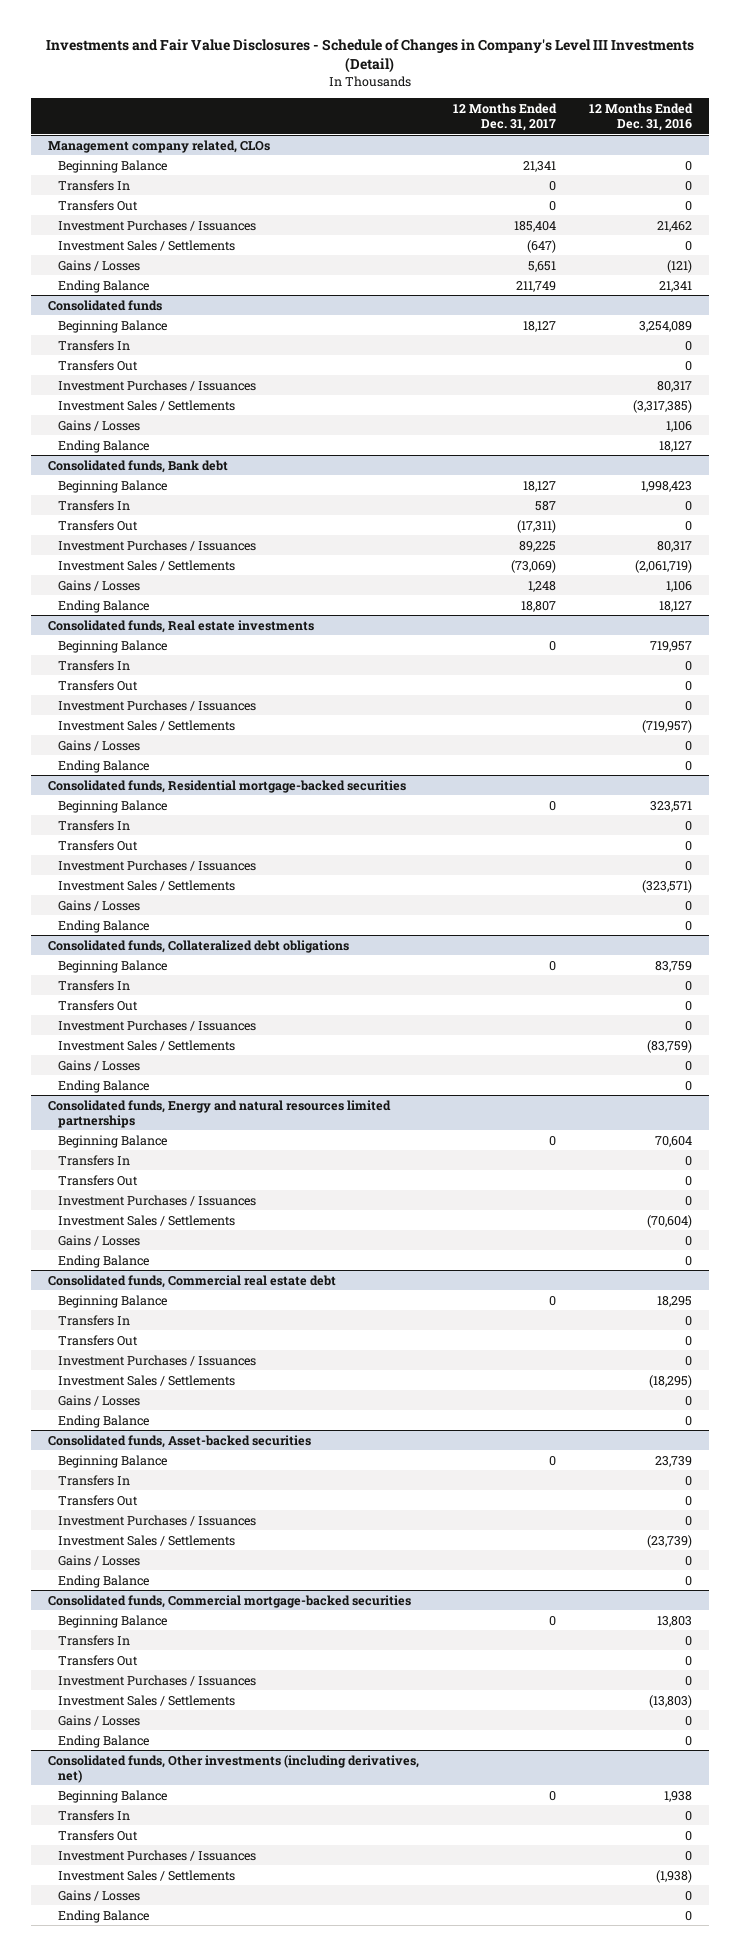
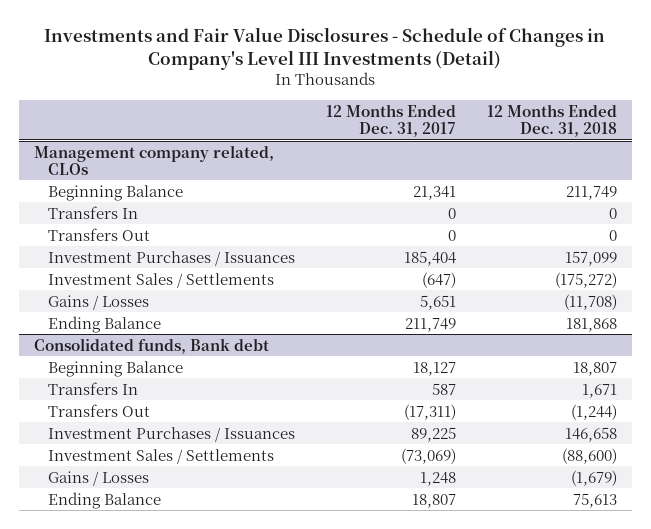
[589,102,694,132] 12 Months Ended Dec. 31, 2016 -> none
none -> [486,103,617,138] 12 Months Ended Dec. 31, 2018
[47,299,162,311] Consolidated funds -> none
[57,319,167,333] Beginning Balance -> none
[57,339,130,351] Transfers In -> none
[57,359,138,371] Transfers Out -> none
[57,379,256,391] Investment Purchases / Issuances -> none
[57,399,235,411] Investment Sales / Settlements -> none
[57,419,140,431] Gains / Losses -> none
[57,439,149,453] Ending Balance -> none
[47,619,314,633] Consolidated funds, Real estate investments -> none
[57,639,167,653] Beginning Balance -> none
[57,659,130,671] Transfers In -> none
[57,679,138,691] Transfers Out -> none
[57,699,256,711] Investment Purchases / Issuances -> none
[57,719,235,731] Investment Sales / Settlements -> none
[57,739,140,751] Gains / Losses -> none
[57,759,149,773] Ending Balance -> none
[47,779,406,793] Consolidated funds, Residential mortgage-backed securities -> none
[57,799,167,813] Beginning Balance -> none
[57,819,130,831] Transfers In -> none
[57,839,138,851] Transfers Out -> none
[57,859,256,871] Investment Purchases / Issuances -> none
[57,879,235,891] Investment Sales / Settlements -> none
[57,899,140,911] Gains / Losses -> none
[57,919,149,933] Ending Balance -> none
[47,939,349,953] Consolidated funds, Collateralized debt obligations -> none
[57,959,167,973] Beginning Balance -> none
[57,979,130,991] Transfers In -> none
[57,999,138,1011] Transfers Out -> none
[57,1019,256,1031] Investment Purchases / Issuances -> none
[57,1039,235,1051] Investment Sales / Settlements -> none
[57,1059,140,1071] Gains / Losses -> none
[57,1079,149,1093] Ending Balance -> none
[47,1099,391,1128] Consolidated funds, Energy and natural resources limited partnerships -> none
[57,1134,167,1148] Beginning Balance -> none
[57,1154,130,1166] Transfers In -> none
[57,1174,138,1186] Transfers Out -> none
[57,1194,256,1206] Investment Purchases / Issuances -> none
[57,1214,235,1226] Investment Sales / Settlements -> none
[57,1234,140,1246] Gains / Losses -> none
[57,1254,149,1268] Ending Balance -> none
[47,1274,336,1288] Consolidated funds, Commercial real estate debt -> none
[57,1294,167,1308] Beginning Balance -> none
[57,1314,130,1326] Transfers In -> none
[57,1334,138,1346] Transfers Out -> none
[57,1354,256,1366] Investment Purchases / Issuances -> none
[57,1374,235,1386] Investment Sales / Settlements -> none
[57,1394,140,1406] Gains / Losses -> none
[57,1414,149,1428] Ending Balance -> none
[47,1434,311,1448] Consolidated funds, Asset-backed securities -> none
[57,1454,167,1468] Beginning Balance -> none
[57,1474,130,1486] Transfers In -> none
[57,1494,138,1506] Transfers Out -> none
[57,1514,256,1526] Investment Purchases / Issuances -> none
[57,1534,235,1546] Investment Sales / Settlements -> none
[57,1554,140,1566] Gains / Losses -> none
[57,1574,149,1588] Ending Balance -> none
[47,1594,411,1608] Consolidated funds, Commercial mortgage-backed securities -> none
[57,1614,167,1628] Beginning Balance -> none
[57,1634,130,1646] Transfers In -> none
[57,1654,138,1666] Transfers Out -> none
[57,1674,256,1686] Investment Purchases / Issuances -> none
[57,1694,235,1706] Investment Sales / Settlements -> none
[57,1714,140,1726] Gains / Losses -> none
[57,1734,149,1748] Ending Balance -> none
[47,1754,419,1783] Consolidated funds, Other investments (including derivatives, net) -> none
[57,1789,167,1803] Beginning Balance -> none
[57,1809,130,1821] Transfers In -> none
[57,1829,138,1841] Transfers Out -> none
[57,1849,256,1861] Investment Purchases / Issuances -> none
[57,1869,235,1881] Investment Sales / Settlements -> none
[57,1889,140,1901] Gains / Losses -> none
[57,1909,149,1923] Ending Balance -> none

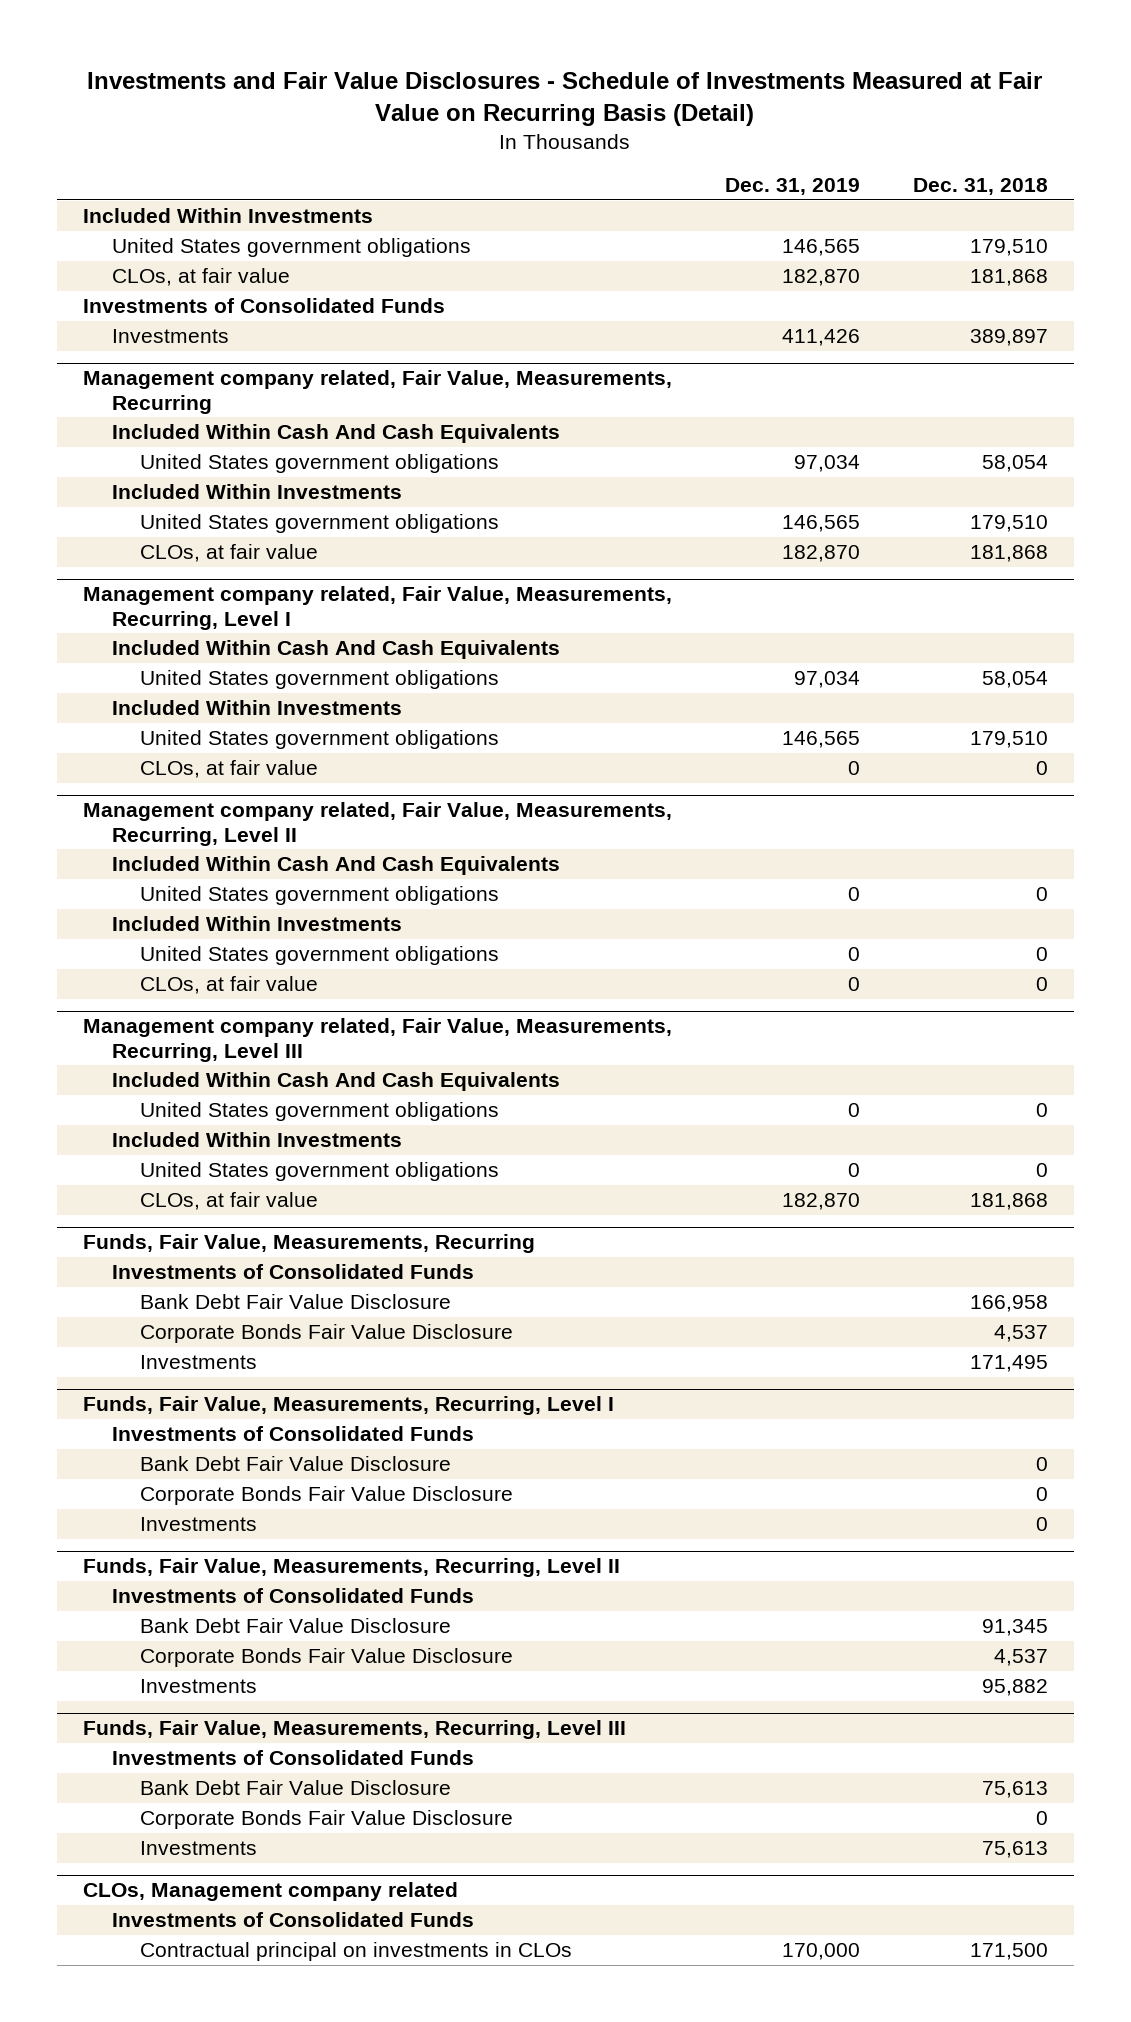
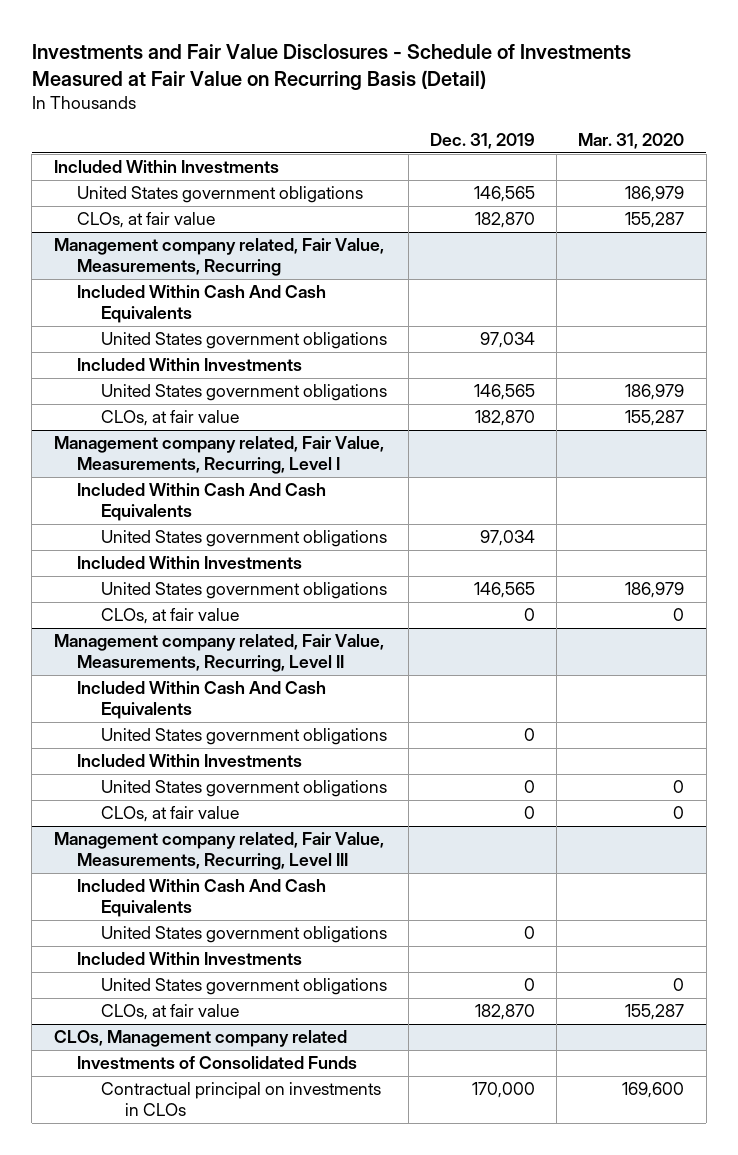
[912,178,1048,196] Dec. 31, 2018 -> none
none -> [578,133,685,150] Mar. 31, 2020
[83,297,446,313] Investments of Consolidated Funds -> none
[111,328,229,343] Investments -> none
[83,1234,536,1254] Funds, Fair Value, Measurements, Recurring -> none
[111,1263,474,1279] Investments of Consolidated Funds -> none
[140,1293,452,1309] Bank Debt Fair Value Disclosure -> none
[140,1323,514,1343] Corporate Bonds Fair Value Disclosure -> none
[140,1354,258,1369] Investments -> none
[83,1396,615,1416] Funds, Fair Value, Measurements, Recurring, Level I -> none
[111,1425,474,1441] Investments of Consolidated Funds -> none
[140,1455,452,1471] Bank Debt Fair Value Disclosure -> none
[140,1485,514,1505] Corporate Bonds Fair Value Disclosure -> none
[140,1516,258,1531] Investments -> none
[83,1558,621,1578] Funds, Fair Value, Measurements, Recurring, Level II -> none
[111,1587,474,1603] Investments of Consolidated Funds -> none
[140,1617,452,1633] Bank Debt Fair Value Disclosure -> none
[140,1647,514,1667] Corporate Bonds Fair Value Disclosure -> none
[140,1678,258,1693] Investments -> none
[83,1720,627,1740] Funds, Fair Value, Measurements, Recurring, Level III -> none
[111,1749,474,1765] Investments of Consolidated Funds -> none
[140,1779,452,1795] Bank Debt Fair Value Disclosure -> none
[140,1809,514,1829] Corporate Bonds Fair Value Disclosure -> none
[140,1840,258,1855] Investments -> none

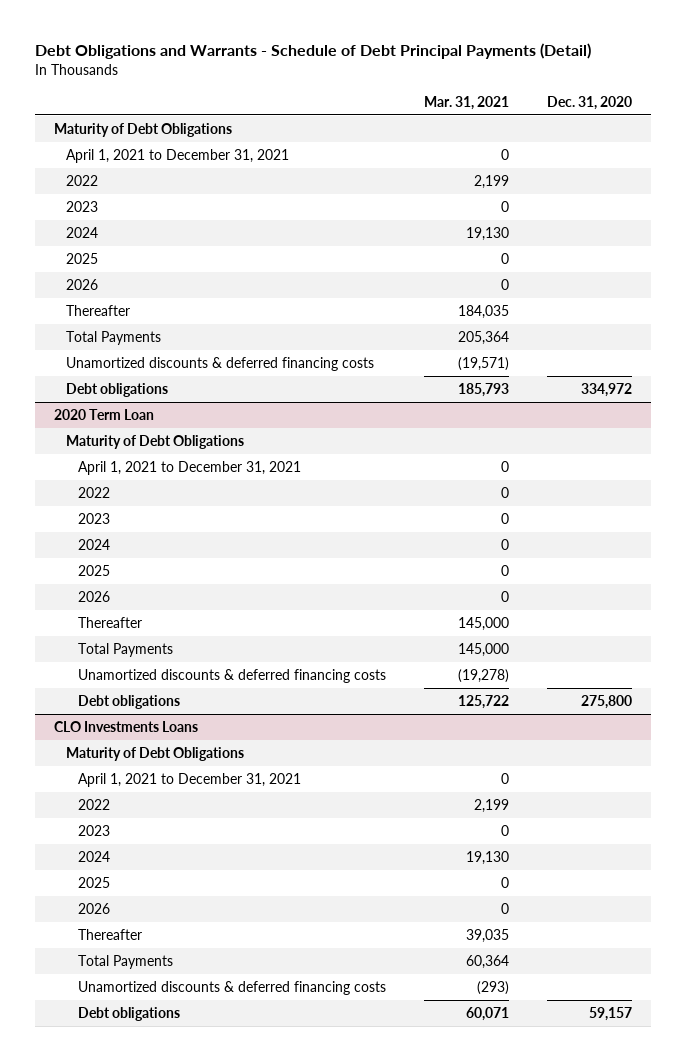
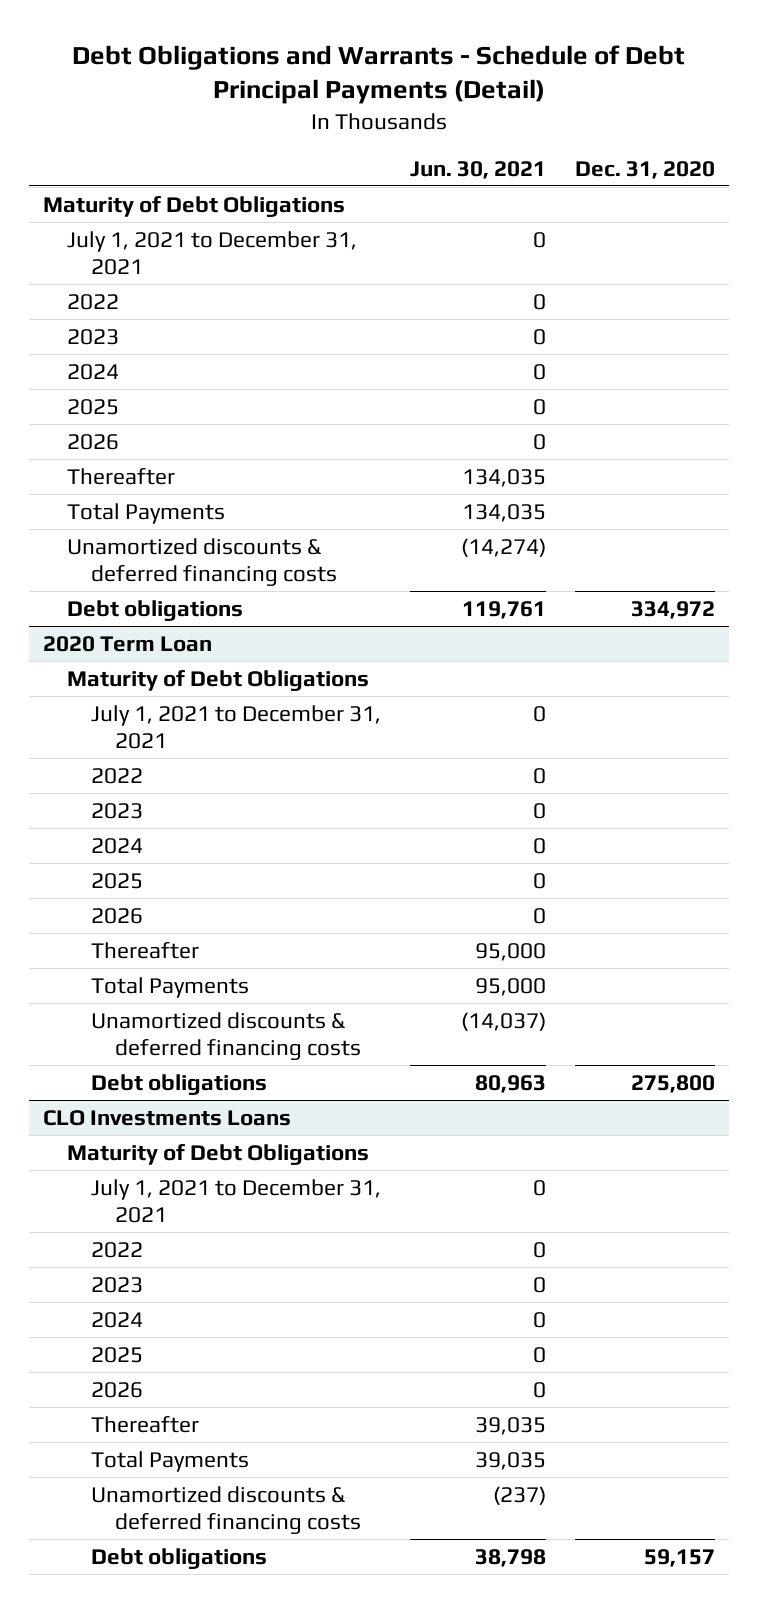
[423,95,509,110] Mar. 31, 2021 -> none
none -> [409,160,546,179] Jun. 30, 2021
[65,149,289,164] April 1, 2021 to December 31, 2021 -> [67,230,358,275] July 1, 2021 to December 31, 2021
[77,461,301,476] April 1, 2021 to December 31, 2021 -> [90,704,381,749] July 1, 2021 to December 31, 2021
[77,773,301,788] April 1, 2021 to December 31, 2021 -> [90,1178,381,1223] July 1, 2021 to December 31, 2021

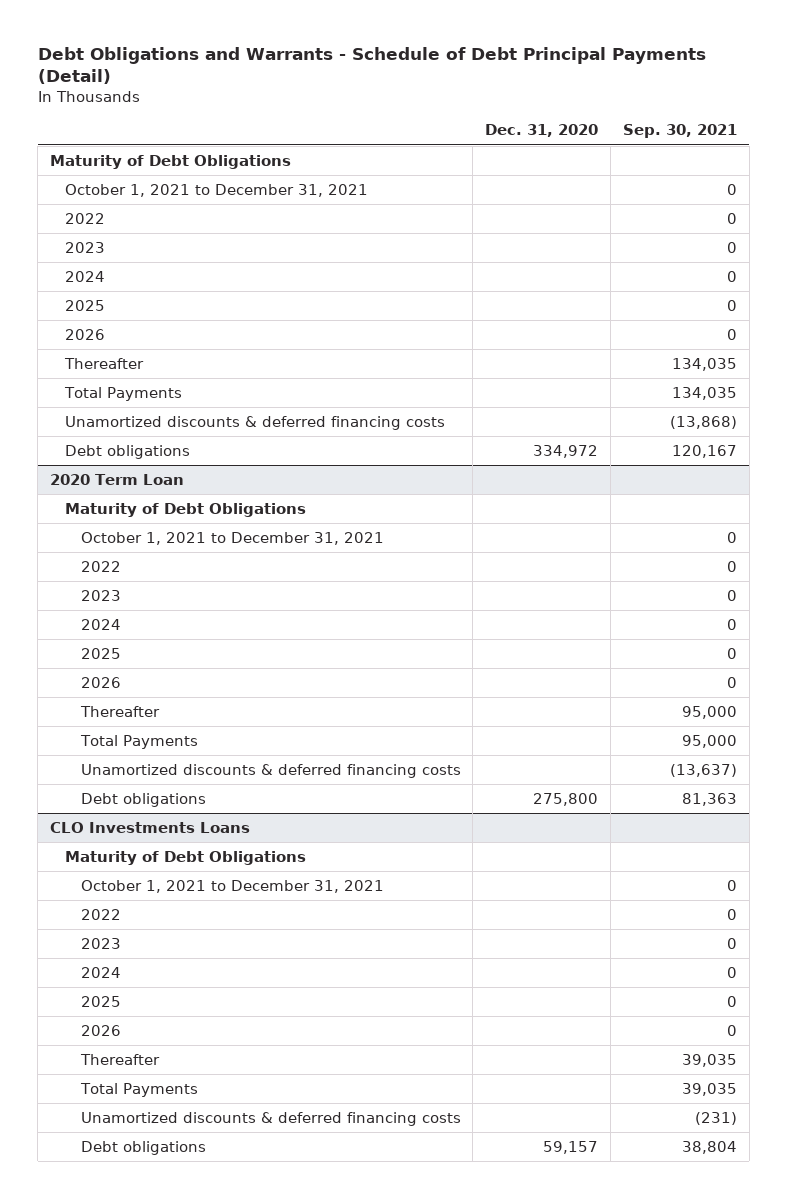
[409,160,546,179] Jun. 30, 2021 -> none
none -> [623,124,738,139] Sep. 30, 2021
[67,230,358,275] July 1, 2021 to December 31, 2021 -> [65,183,369,197] October 1, 2021 to December 31, 2021
[90,704,381,749] July 1, 2021 to December 31, 2021 -> [80,531,384,545] October 1, 2021 to December 31, 2021
[90,1178,381,1223] July 1, 2021 to December 31, 2021 -> [80,879,384,893] October 1, 2021 to December 31, 2021

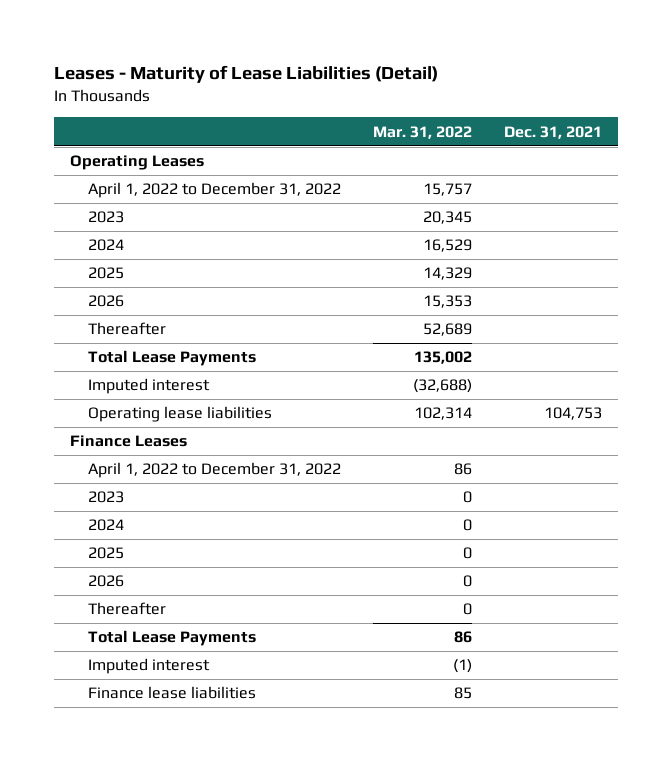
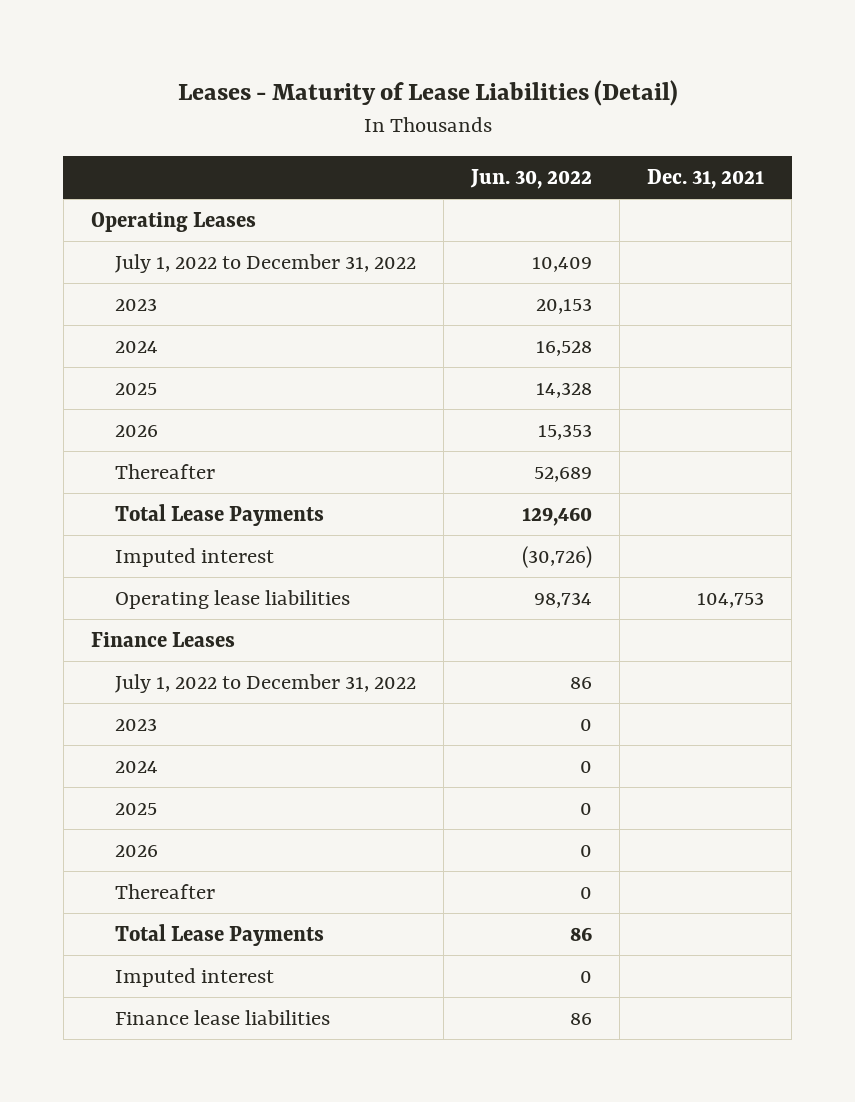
[373,125,473,139] Mar. 31, 2022 -> none
none -> [469,168,592,189] Jun. 30, 2022
[88,182,342,199] April 1, 2022 to December 31, 2022 -> [114,253,416,273] July 1, 2022 to December 31, 2022
[88,462,342,479] April 1, 2022 to December 31, 2022 -> [114,673,416,693] July 1, 2022 to December 31, 2022

